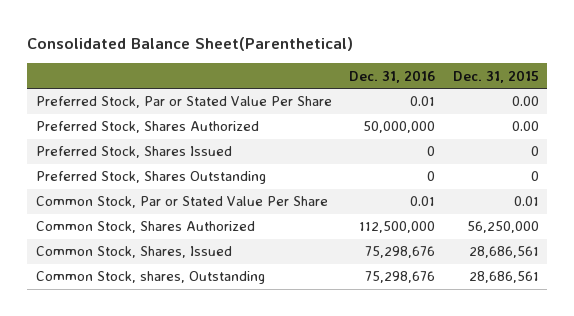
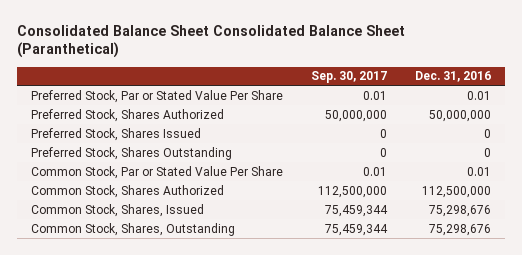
[26,37,353,52] Consolidated Balance Sheet(Parenthetical) -> [16,24,405,59] Consolidated Balance Sheet Consolidated Balance Sheet (Paranthetical)
[452,69,539,83] Dec. 31, 2015 -> none
none -> [311,71,388,84] Sep. 30, 2017
[35,271,265,285] Common Stock, shares, Outstanding -> [30,222,235,236] Common Stock, Shares, Outstanding

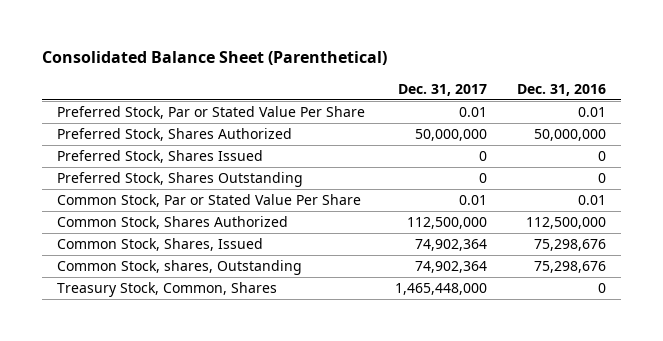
[16,24,405,59] Consolidated Balance Sheet Consolidated Balance Sheet (Paranthetical) -> [41,51,387,66] Consolidated Balance Sheet (Parenthetical)
[311,71,388,84] Sep. 30, 2017 -> none
none -> [397,83,487,96] Dec. 31, 2017
[30,222,235,236] Common Stock, Shares, Outstanding -> [56,260,302,276] Common Stock, shares, Outstanding
none -> [56,282,277,298] Treasury Stock, Common, Shares

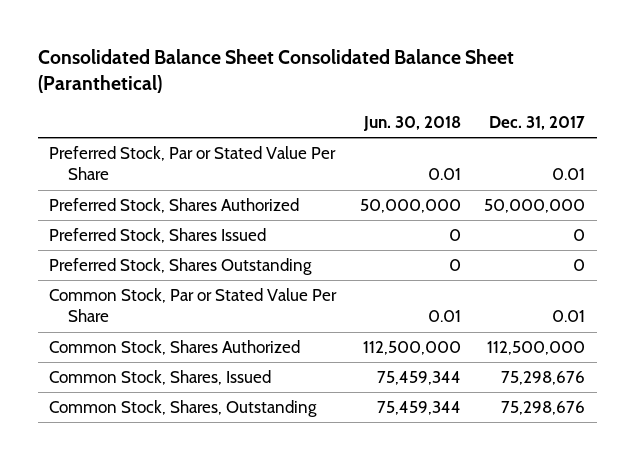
[41,51,387,66] Consolidated Balance Sheet (Parenthetical) -> [37,48,514,94] Consolidated Balance Sheet Consolidated Balance Sheet (Paranthetical)
[516,83,606,96] Dec. 31, 2016 -> none
none -> [362,116,461,132] Jun. 30, 2018
[56,282,277,298] Treasury Stock, Common, Shares -> none
[414,239,487,252] 74,902,364 -> [501,371,586,386] 75,298,676
[56,260,302,276] Common Stock, shares, Outstanding -> [49,400,318,418] Common Stock, Shares, Outstanding
[414,261,487,274] 74,902,364 -> [501,401,586,416] 75,298,676

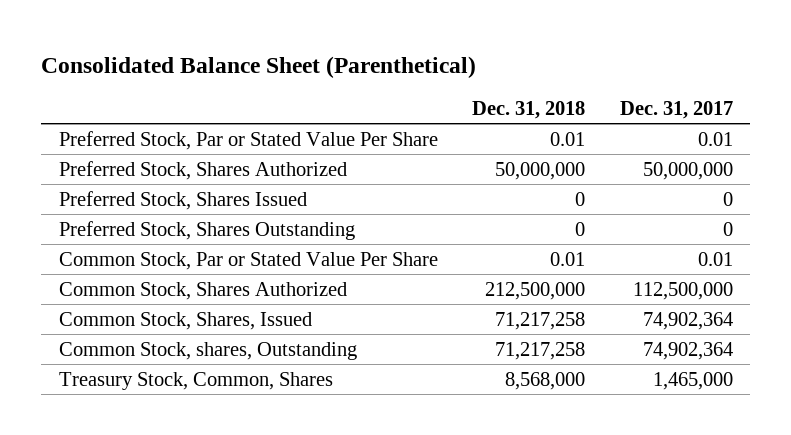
[37,48,514,94] Consolidated Balance Sheet Consolidated Balance Sheet (Paranthetical) -> [41,55,477,78] Consolidated Balance Sheet (Parenthetical)
[362,116,461,132] Jun. 30, 2018 -> none
none -> [472,100,586,119] Dec. 31, 2018
[501,371,586,386] 75,298,676 -> [642,311,733,330] 74,902,364
[49,400,318,418] Common Stock, Shares, Outstanding -> [58,341,357,360] Common Stock, shares, Outstanding
[501,401,586,416] 75,298,676 -> [642,341,733,360] 74,902,364
none -> [58,371,333,390] Treasury Stock, Common, Shares

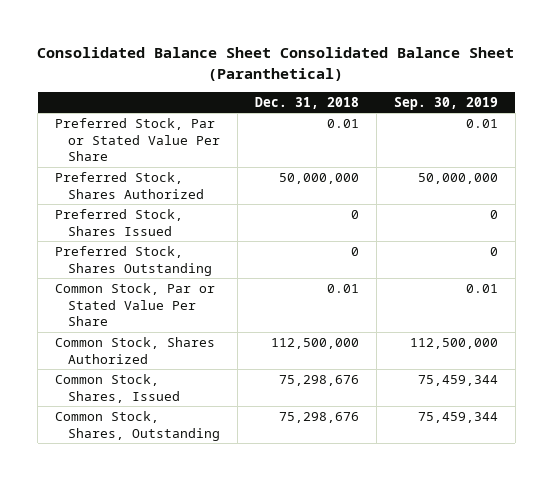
[41,55,477,78] Consolidated Balance Sheet (Parenthetical) -> [37,47,515,81] Consolidated Balance Sheet Consolidated Balance Sheet (Paranthetical)
[619,100,733,119] Dec. 31, 2017 -> none
none -> [393,96,498,110] Sep. 30, 2019
[58,371,333,390] Treasury Stock, Common, Shares -> none
[485,281,586,300] 212,500,000 -> [270,337,359,349] 112,500,000
[495,311,586,330] 71,217,258 -> [278,374,359,386] 75,298,676
[58,341,357,360] Common Stock, shares, Outstanding -> [55,410,220,441] Common Stock, Shares, Outstanding
[495,341,586,360] 71,217,258 -> [278,411,359,423] 75,298,676

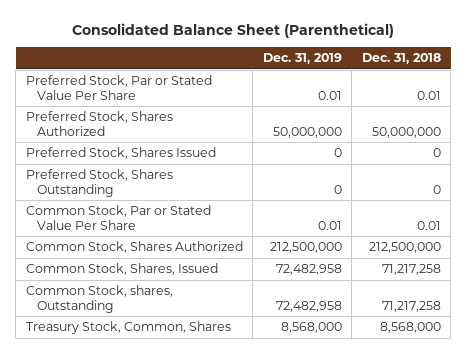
[37,47,515,81] Consolidated Balance Sheet Consolidated Balance Sheet (Paranthetical) -> [72,22,395,38] Consolidated Balance Sheet (Parenthetical)
[393,96,498,110] Sep. 30, 2019 -> none
none -> [262,53,342,65] Dec. 31, 2019
[270,337,359,349] 112,500,000 -> [368,242,441,254] 212,500,000
[278,374,359,386] 75,298,676 -> [381,264,441,276] 71,217,258
[55,410,220,441] Common Stock, Shares, Outstanding -> [25,285,173,313] Common Stock, shares, Outstanding
[278,411,359,423] 75,298,676 -> [381,300,441,312] 71,217,258
none -> [25,321,231,335] Treasury Stock, Common, Shares

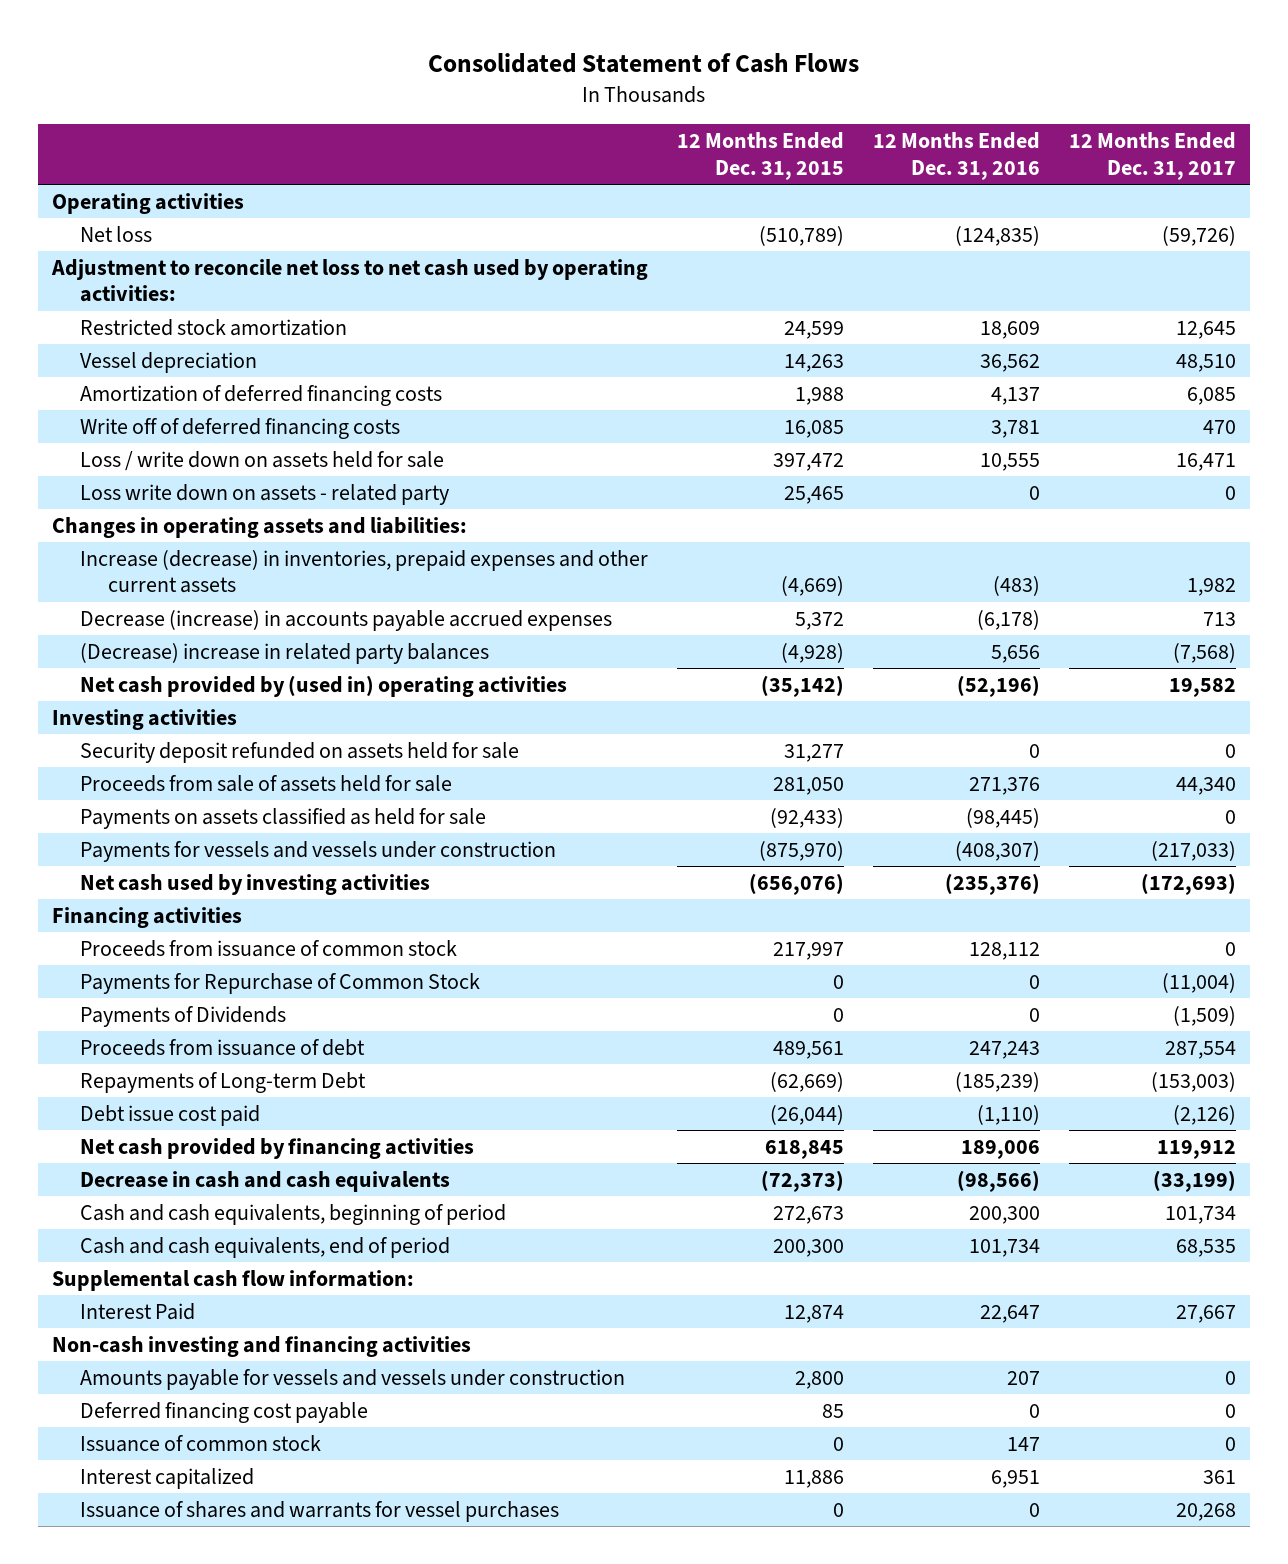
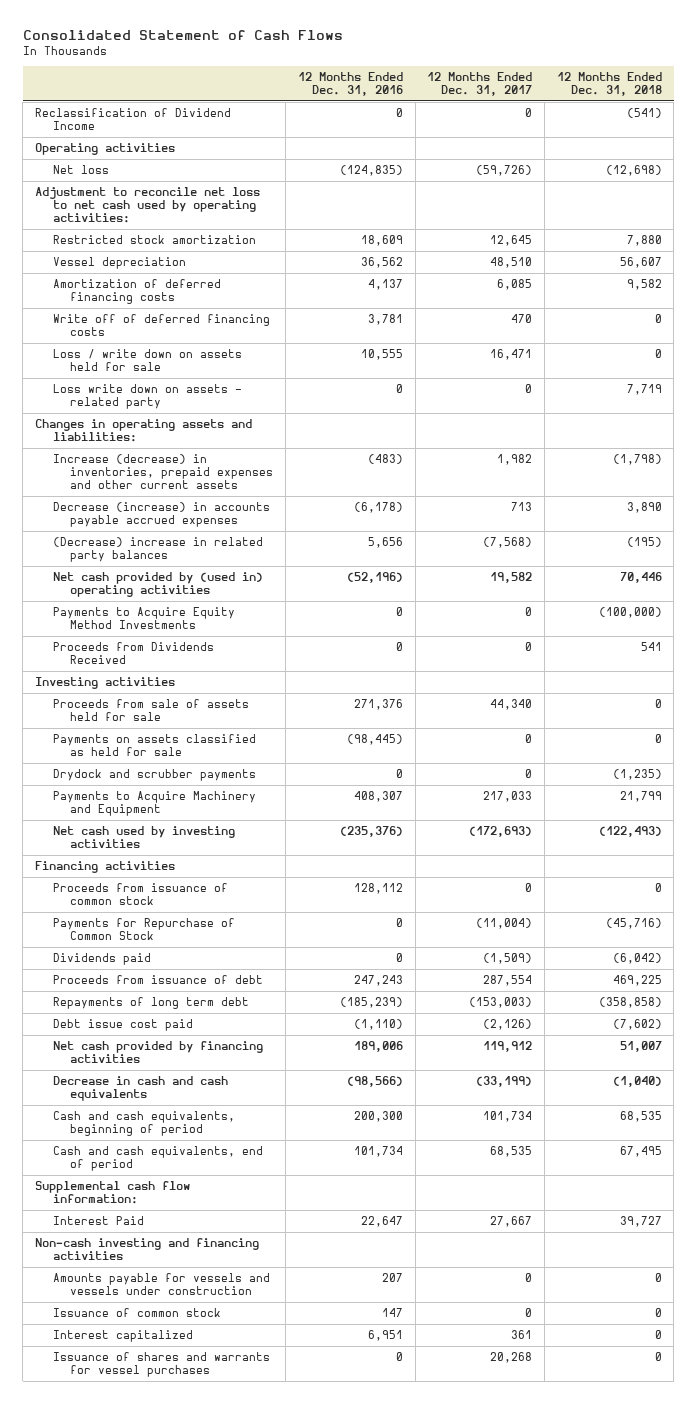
[677,132,845,180] 12 Months Ended Dec. 31, 2015 -> none
none -> [556,72,662,97] 12 Months Ended Dec. 31, 2018
none -> [34,108,231,131] Reclassification of Dividend Income
none -> [52,607,235,630] Payments to Acquire Equity Method Investments
none -> [52,642,214,665] Proceeds from Dividends Received
[80,741,520,763] Security deposit refunded on assets held for sale -> none
[80,840,557,862] Payments for vessels and vessels under construction -> none
none -> [52,769,256,782] Drydock and scrubber payments
none -> [52,791,256,817] Payments to Acquire Machinery and Equipment
[80,1005,287,1027] Payments of Dividends -> [52,953,151,966] Dividends paid
[80,1071,367,1093] Repayments of Long-term Debt -> [52,997,249,1010] Repayments of long term debt
[80,1401,369,1423] Deferred financing cost payable -> none

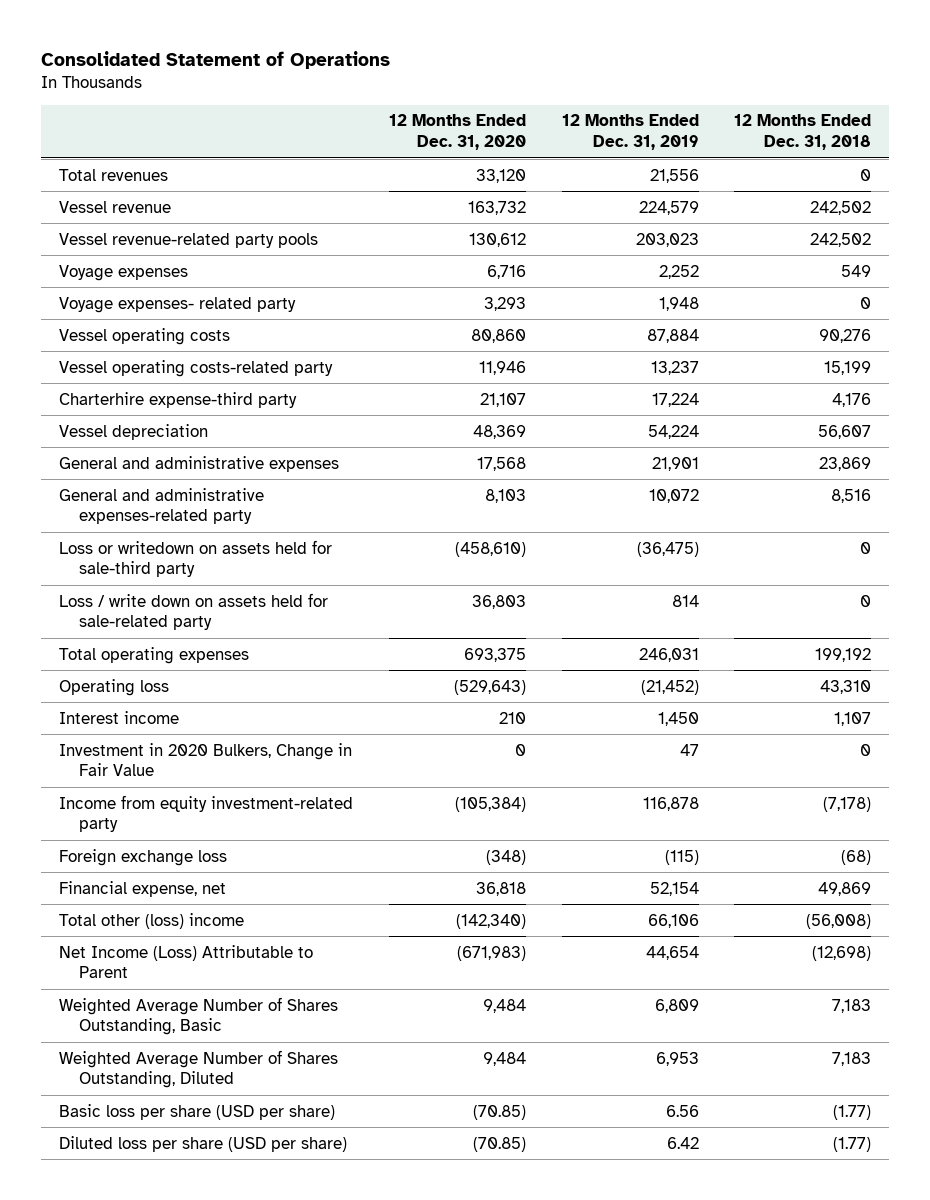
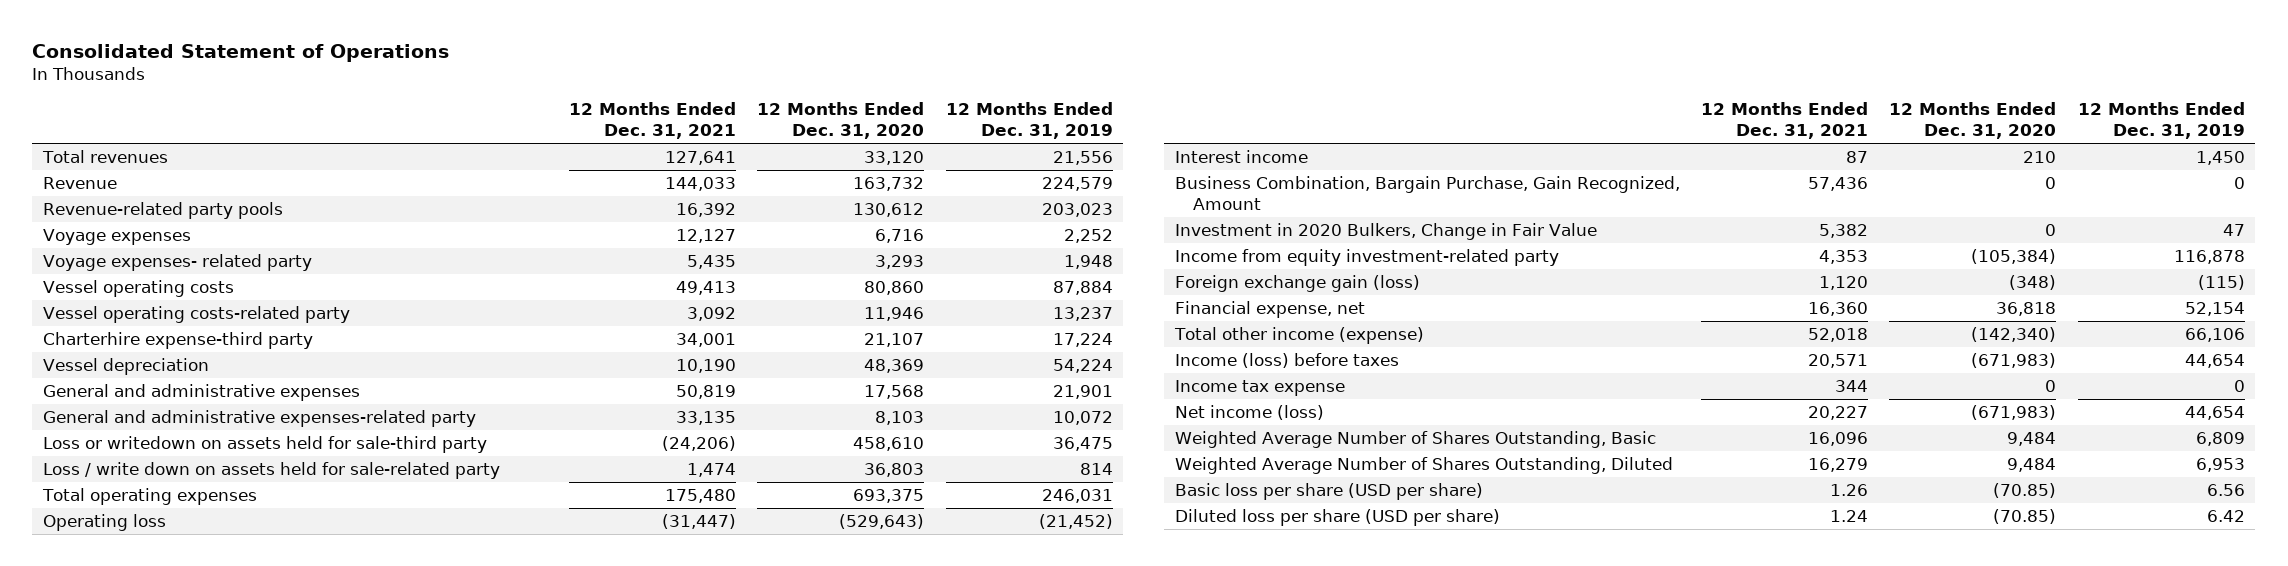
[734,114,872,150] 12 Months Ended Dec. 31, 2018 -> none
none -> [569,102,737,140] 12 Months Ended Dec. 31, 2021
[58,200,171,213] Vessel revenue -> [42,177,117,190] Revenue
[58,232,318,248] Vessel revenue-related party pools -> [42,202,283,220] Revenue-related party pools
[454,541,526,557] (458,610) -> [853,437,925,452] 458,610
[636,541,699,557] (36,475) -> [1052,437,1113,452] 36,475
none -> [1174,176,1680,211] Business Combination, Bargain Purchase, Gain Recognized, Amount
[58,848,227,866] Foreign exchange loss -> [1174,275,1420,293] Foreign exchange gain (loss)
[58,912,244,929] Total other (loss) income -> [1173,327,1424,345] Total other income (expense)
none -> [1174,353,1399,369] Income (loss) before taxes
none -> [1174,380,1345,397] Income tax expense
[58,944,313,979] Net Income (Loss) Attributable to Parent -> [1174,405,1324,421] Net income (loss)

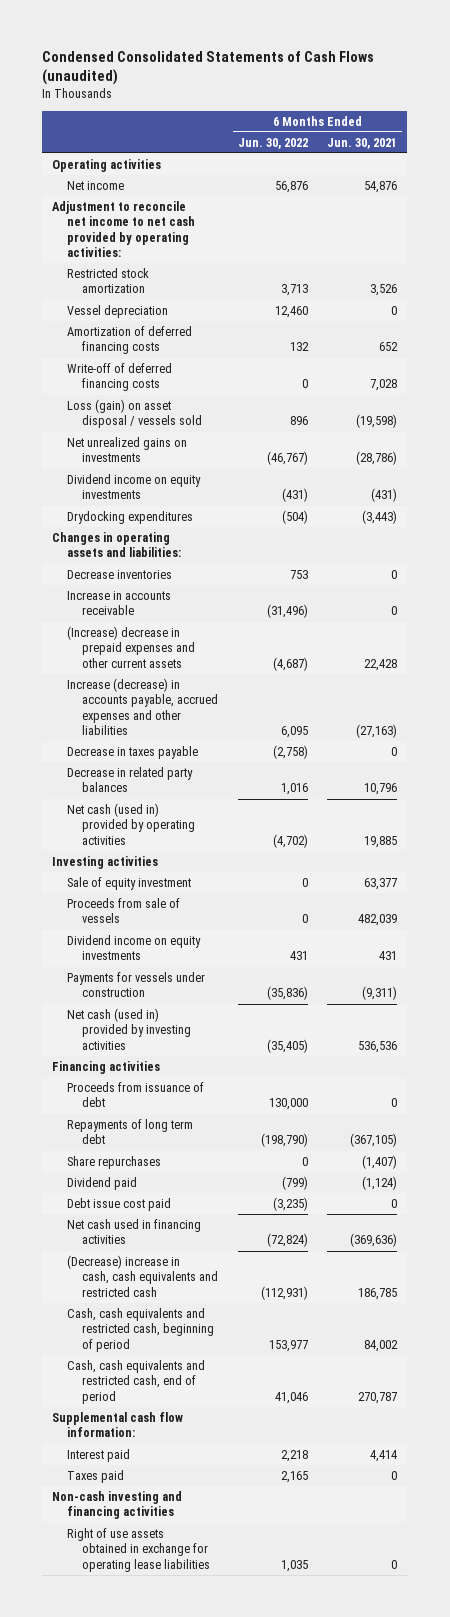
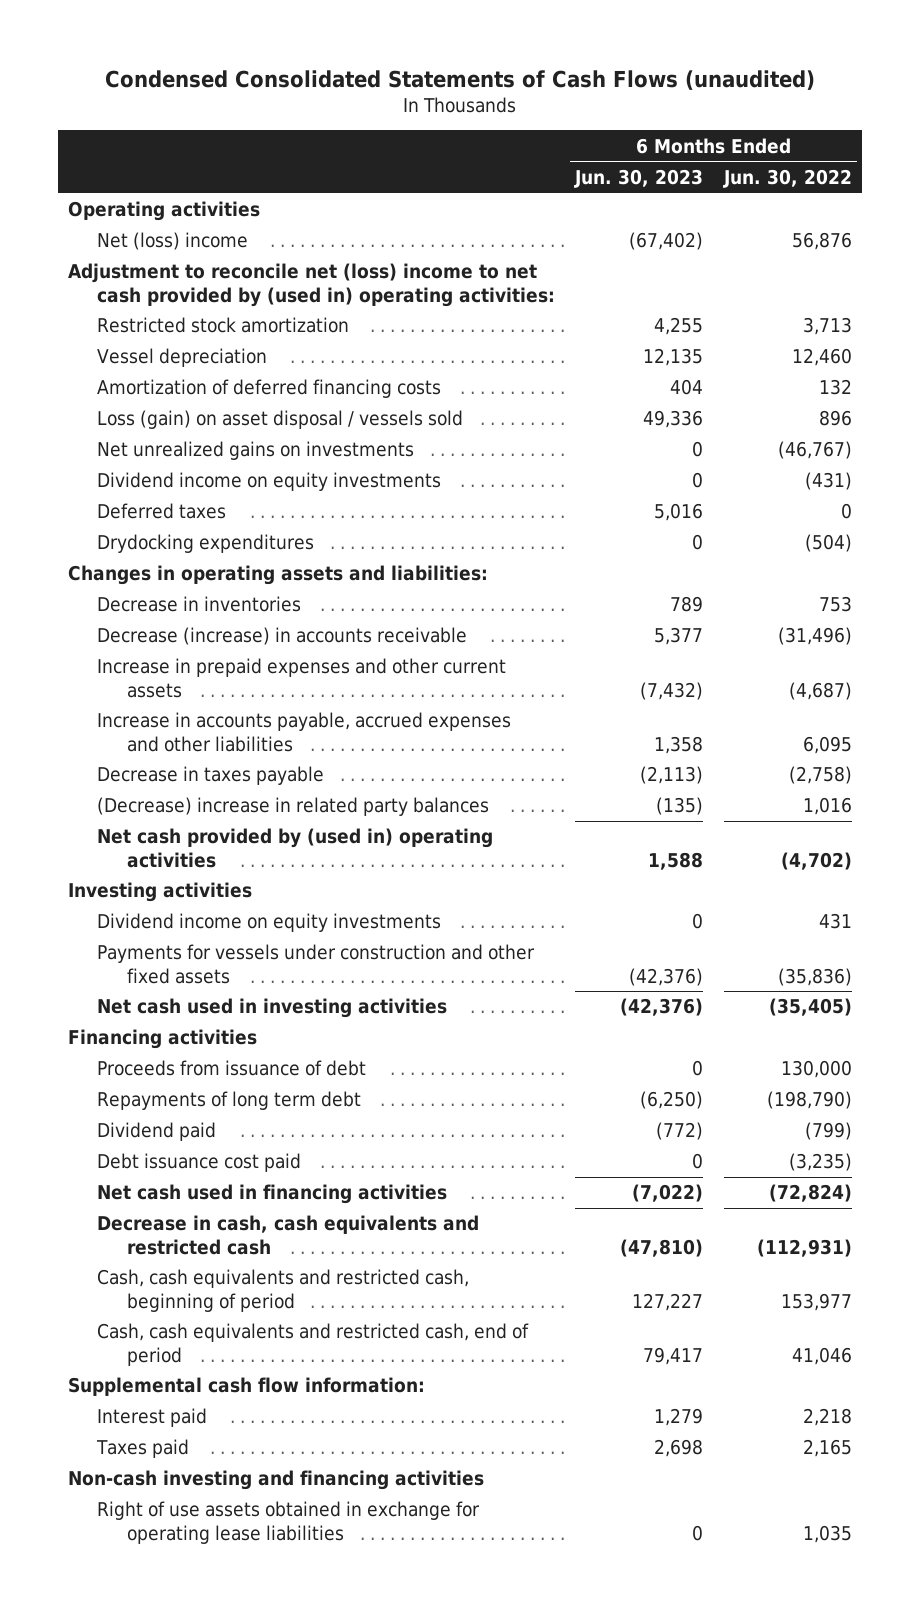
[327,137,398,149] Jun. 30, 2021 -> none
none -> [574,168,704,188] Jun. 30, 2023
[67,180,125,190] Net income -> [97,232,249,251] Net (loss) income
[52,200,196,258] Adjustment to reconcile net income to net cash provided by operating activities: -> [67,263,556,307] Adjustment to reconcile net (loss) income to net cash provided by (used in) operating activities:
[67,362,173,392] Write-off of deferred financing costs -> none
none -> [97,503,227,520] Deferred taxes
[67,569,173,579] Decrease inventories -> [97,596,302,613] Decrease in inventories
[67,590,172,616] Increase in accounts receivable -> [97,627,468,646] Decrease (increase) in accounts receivable
[67,625,196,668] (Increase) decrease in prepaid expenses and other current assets -> [97,658,507,698] Increase in prepaid expenses and other current assets
[67,677,219,736] Increase (decrease) in accounts payable, accrued expenses and other liabilities -> [97,712,512,752] Increase in accounts payable, accrued expenses and other liabilities
[67,766,194,793] Decrease in related party balances -> [97,797,490,817] (Decrease) increase in related party balances
[67,802,196,845] Net cash (used in) provided by operating activities -> [97,828,494,868] Net cash provided by (used in) operating activities
[67,876,192,890] Sale of equity investment -> none
[67,897,181,924] Proceeds from sale of vessels -> none
[67,971,206,998] Payments for vessels under construction -> [97,944,536,984] Payments for vessels under construction and other fixed assets
[67,1007,192,1050] Net cash (used in) provided by investing activities -> [97,998,448,1019] Net cash used in investing activities
[67,1155,162,1169] Share repurchases -> none
[67,1197,172,1211] Debt issue cost paid -> [97,1153,302,1173] Debt issuance cost paid
[67,1254,219,1297] (Decrease) increase in cash, cash equivalents and restricted cash -> [97,1215,480,1255] Decrease in cash, cash equivalents and restricted cash

